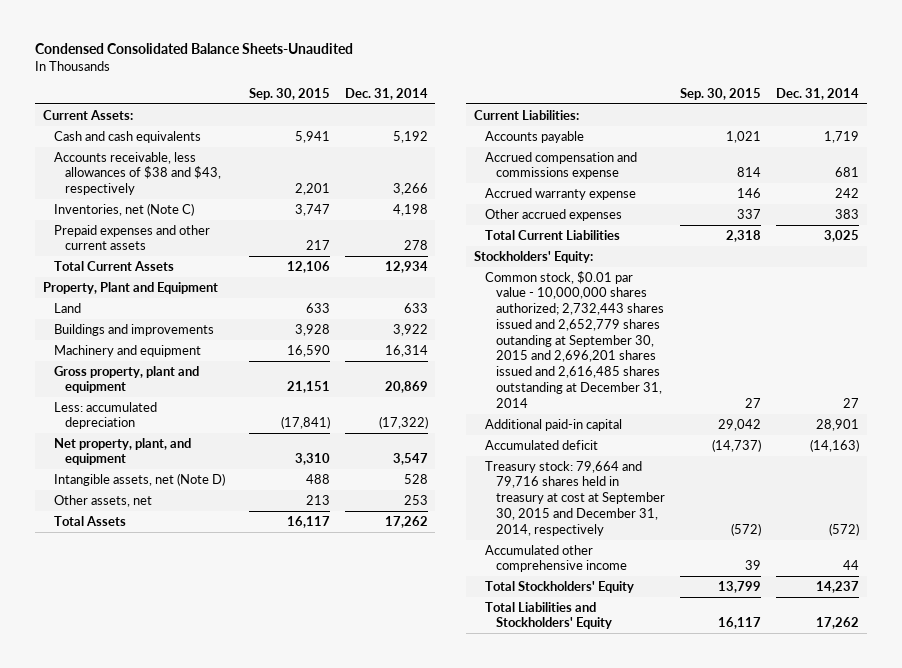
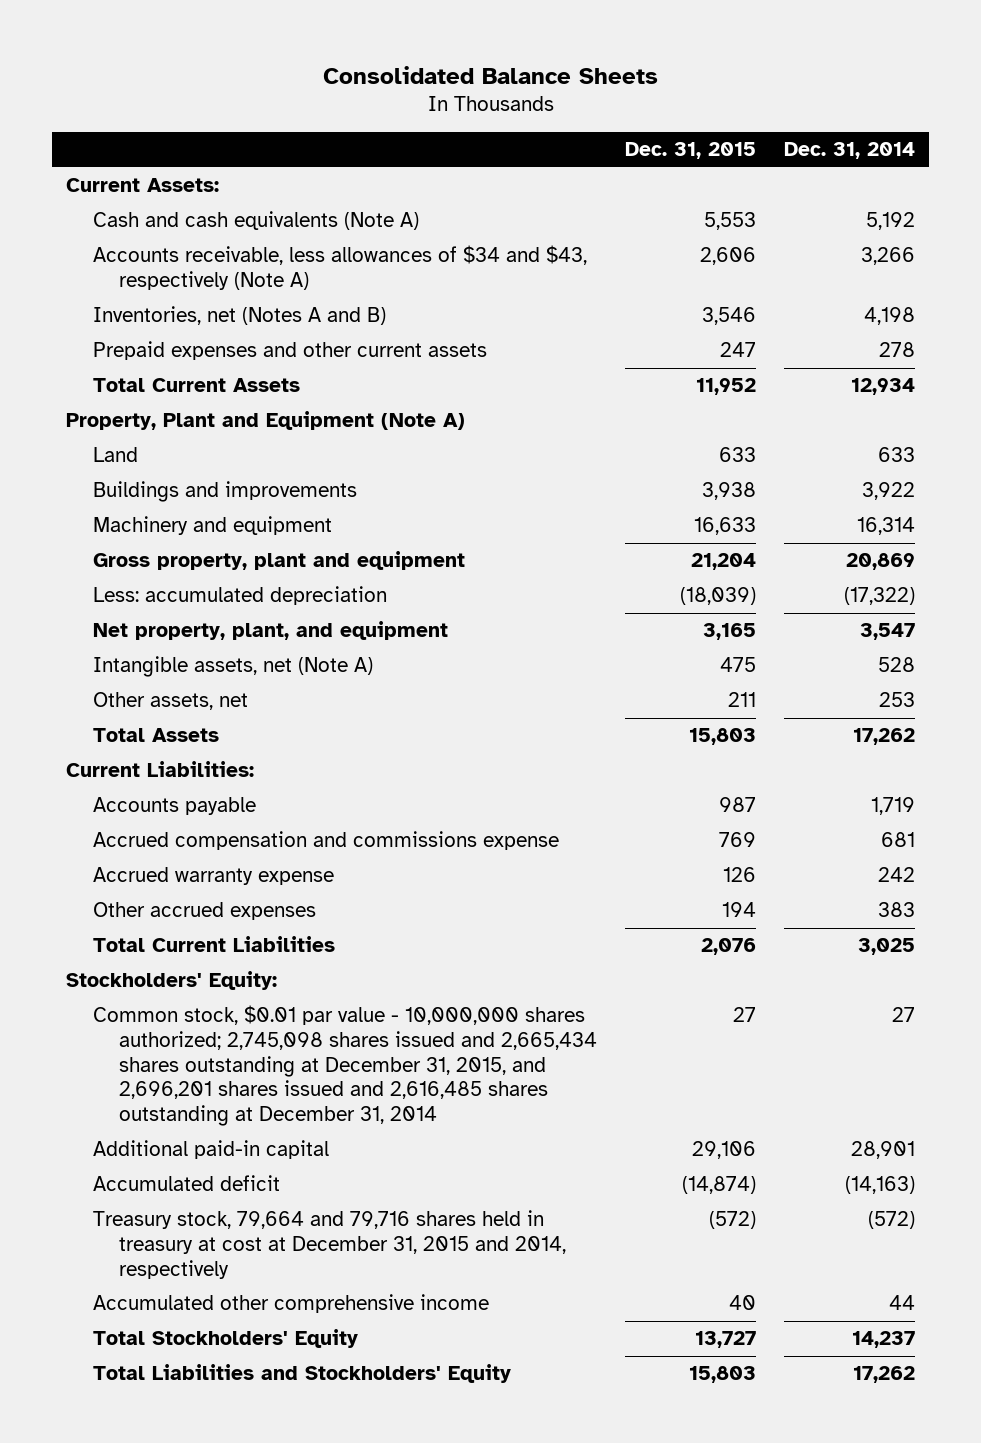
[35,43,354,55] Condensed Consolidated Balance Sheets-Unaudited -> [322,65,658,84] Consolidated Balance Sheets
[248,87,330,100] Sep. 30, 2015 -> none
none -> [624,142,756,160] Dec. 31, 2015
[53,130,201,143] Cash and cash equivalents -> [92,211,419,231] Cash and cash equivalents (Note A)
[53,151,221,196] Accounts receivable, less allowances of $38 and $43, respectively -> [92,245,587,291] Accounts receivable, less allowances of $34 and $43, respectively (Note A)
[53,202,194,216] Inventories, net (Note C) -> [92,306,386,326] Inventories, net (Notes A and B)
[42,281,218,294] Property, Plant and Equipment -> [66,411,466,431] Property, Plant and Equipment (Note A)
[53,472,225,486] Intangible assets, net (Note D) -> [92,656,373,678] Intangible assets, net (Note A)
[484,270,664,408] Common stock, $0.01 par value - 10,000,000 shares authorized; 2,732,443 shares issued and 2,652,779 shares outanding at September 30, 2015 and 2,696,201 shares issued and 2,616,485 shares outstanding at December 31, 2014 -> [92,1005,598,1127] Common stock, $0.01 par value - 10,000,000 shares authorized; 2,745,098 shares issued and 2,665,434 shares outstanding at December 31, 2015, and 2,696,201 shares issued and 2,616,485 shares outstanding at December 31, 2014
[484,460,665,536] Treasury stock: 79,664 and 79,716 shares held in treasury at cost at September 30, 2015 and December 31, 2014, respectively -> [92,1210,567,1279] Treasury stock, 79,664 and 79,716 shares held in treasury at cost at December 31, 2015 and 2014, respectively

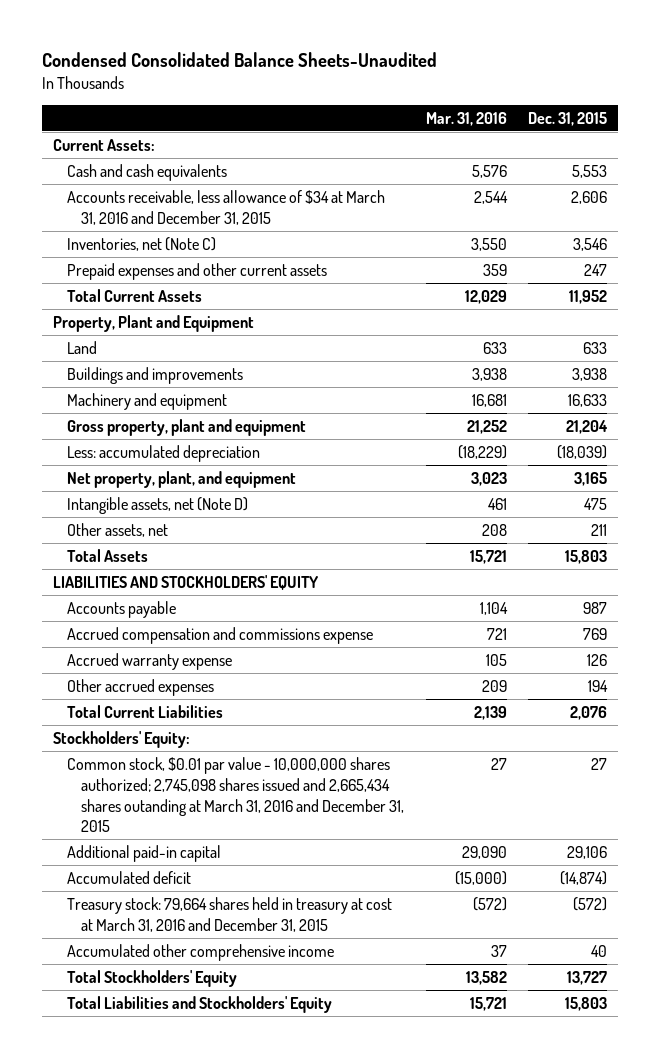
[322,65,658,84] Consolidated Balance Sheets -> [41,51,437,67] Condensed Consolidated Balance Sheets-Unaudited
[783,142,915,160] Dec. 31, 2014 -> none
none -> [425,111,507,126] Mar. 31, 2016
[92,211,419,231] Cash and cash equivalents (Note A) -> [66,163,227,181] Cash and cash equivalents
[92,245,587,291] Accounts receivable, less allowances of $34 and $43, respectively (Note A) -> [66,189,385,225] Accounts receivable, less allowance of $34 at March 31, 2016 and December 31, 2015
[92,306,386,326] Inventories, net (Notes A and B) -> [66,236,216,251] Inventories, net (Note C)
[66,411,466,431] Property, Plant and Equipment (Note A) -> [52,314,254,332] Property, Plant and Equipment
[92,656,373,678] Intangible assets, net (Note A) -> [66,496,248,514] Intangible assets, net (Note D)
[66,761,255,778] Current Liabilities: -> none
none -> [52,574,319,590] LIABILITIES AND STOCKHOLDERS' EQUITY
[92,1005,598,1127] Common stock, $0.01 par value - 10,000,000 shares authorized; 2,745,098 shares issued and 2,665,434 shares outstanding at December 31, 2015, and 2,696,201 shares issued and 2,616,485 shares outstanding at December 31, 2014 -> [66,756,405,833] Common stock, $0.01 par value - 10,000,000 shares authorized; 2,745,098 shares issued and 2,665,434 shares outanding at March 31, 2016 and December 31, 2015
[92,1210,567,1279] Treasury stock, 79,664 and 79,716 shares held in treasury at cost at December 31, 2015 and 2014, respectively -> [66,896,392,932] Treasury stock: 79,664 shares held in treasury at cost at March 31, 2016 and December 31, 2015

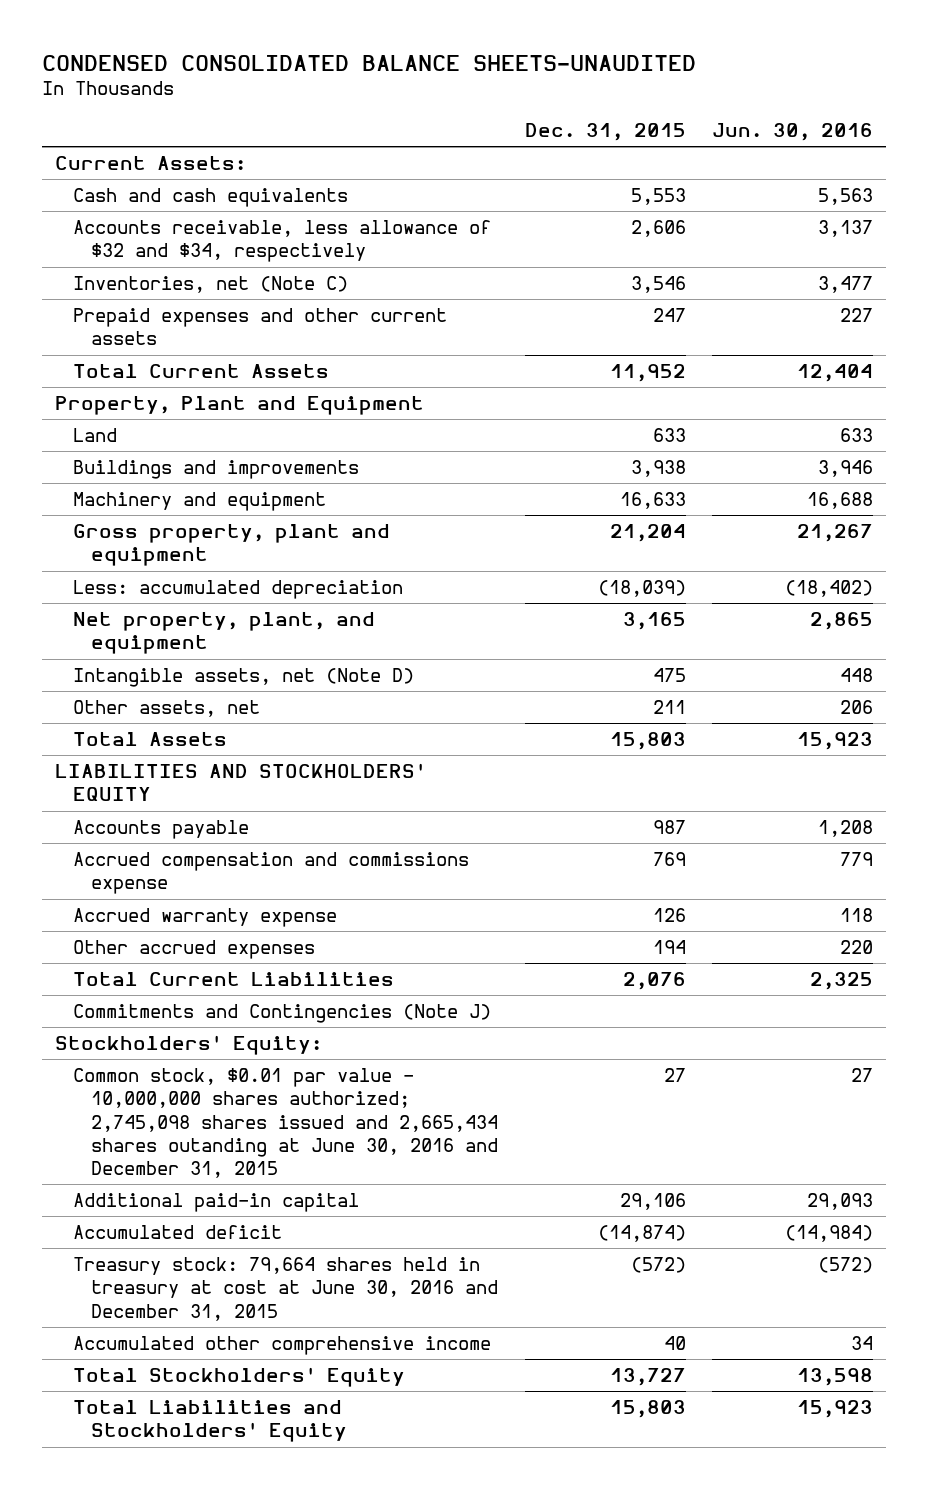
[41,51,437,67] Condensed Consolidated Balance Sheets-Unaudited -> [42,54,697,71] CONDENSED CONSOLIDATED BALANCE SHEETS-UNAUDITED
[425,111,507,126] Mar. 31, 2016 -> none
none -> [711,122,873,141] Jun. 30, 2016
[66,189,385,225] Accounts receivable, less allowance of $34 at March 31, 2016 and December 31, 2015 -> [73,220,492,263] Accounts receivable, less allowance of $32 and $34, respectively
none -> [73,1004,492,1024] Commitments and Contingencies (Note J)
[66,756,405,833] Common stock, $0.01 par value - 10,000,000 shares authorized; 2,745,098 shares issued and 2,665,434 shares outanding at March 31, 2016 and December 31, 2015 -> [73,1068,499,1179] Common stock, $0.01 par value - 10,000,000 shares authorized; 2,745,098 shares issued and 2,665,434 shares outanding at June 30, 2016 and December 31, 2015
[66,896,392,932] Treasury stock: 79,664 shares held in treasury at cost at March 31, 2016 and December 31, 2015 -> [73,1257,499,1321] Treasury stock: 79,664 shares held in treasury at cost at June 30, 2016 and December 31, 2015

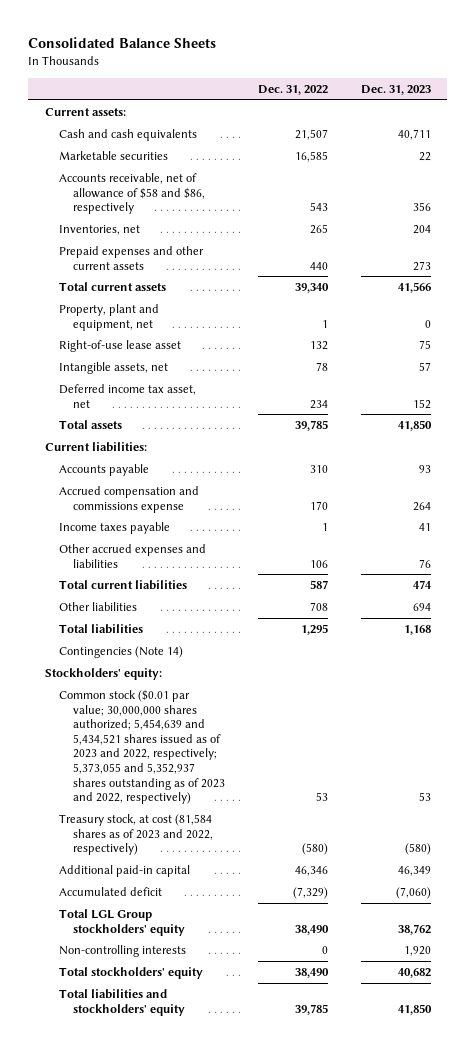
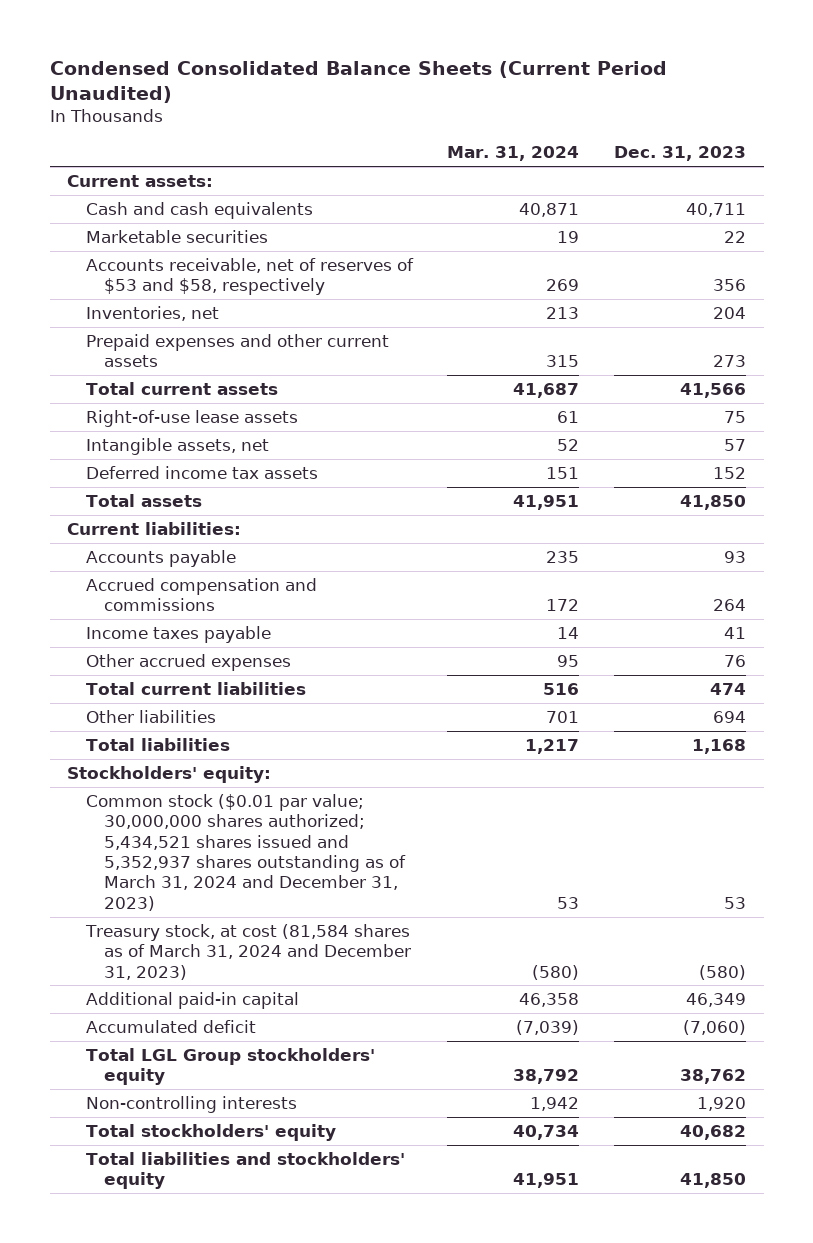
[28,37,217,49] Consolidated Balance Sheets -> [49,61,667,104] Condensed Consolidated Balance Sheets (Current Period Unaudited)
[257,84,328,95] Dec. 31, 2022 -> none
none -> [447,146,580,162] Mar. 31, 2024
[58,173,205,215] Accounts receivable, net of allowance of $58 and $86, respectively -> [85,257,414,296] Accounts receivable, net of reserves of $53 and $58, respectively
[58,304,159,331] Property, plant and equipment, net -> none
[58,340,181,353] Right-of-use lease asset -> [85,409,298,427] Right-of-use lease assets
[58,384,196,408] Deferred income tax asset, net -> [85,465,318,479] Deferred income tax assets
[58,486,199,513] Accrued compensation and commissions expense -> [85,577,317,612] Accrued compensation and commissions
[58,544,206,568] Other accrued expenses and liabilities -> [85,653,291,671] Other accrued expenses
[58,646,183,659] Contingencies (Note 14) -> none
[58,690,225,805] Common stock ($0.01 par value; 30,000,000 shares authorized; 5,454,639 and 5,434,521 shares issued as of 2023 and 2022, respectively; 5,373,055 and 5,352,937 shares outstanding as of 2023 and 2022, respectively) -> [85,793,407,911] Common stock ($0.01 par value; 30,000,000 shares authorized; 5,434,521 shares issued and 5,352,937 shares outstanding as of March 31, 2024 and December 31, 2023)
[58,814,213,856] Treasury stock, at cost (81,584 shares as of 2023 and 2022, respectively) -> [84,923,412,980] Treasury stock, at cost (81,584 shares as of March 31, 2024 and December 31, 2023)

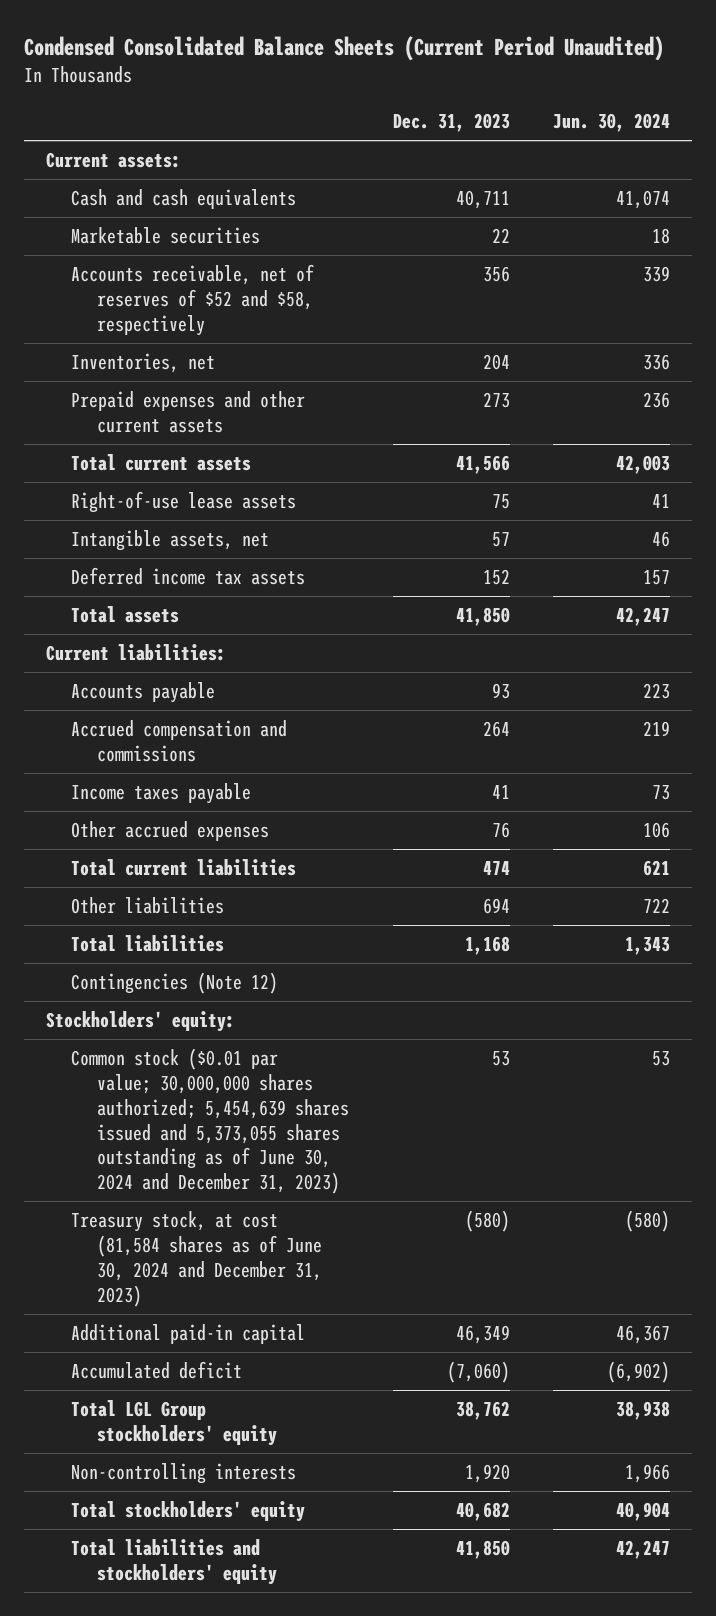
[447,146,580,162] Mar. 31, 2024 -> none
none -> [553,113,671,133] Jun. 30, 2024
[85,257,414,296] Accounts receivable, net of reserves of $53 and $58, respectively -> [71,264,315,336] Accounts receivable, net of reserves of $52 and $58, respectively
none -> [71,972,279,995] Contingencies (Note 12)
[85,793,407,911] Common stock ($0.01 par value; 30,000,000 shares authorized; 5,434,521 shares issued and 5,352,937 shares outstanding as of March 31, 2024 and December 31, 2023) -> [71,1048,350,1195] Common stock ($0.01 par value; 30,000,000 shares authorized; 5,454,639 shares issued and 5,373,055 shares outstanding as of June 30, 2024 and December 31, 2023)
[84,923,412,980] Treasury stock, at cost (81,584 shares as of March 31, 2024 and December 31, 2023) -> [71,1211,323,1307] Treasury stock, at cost (81,584 shares as of June 30, 2024 and December 31, 2023)

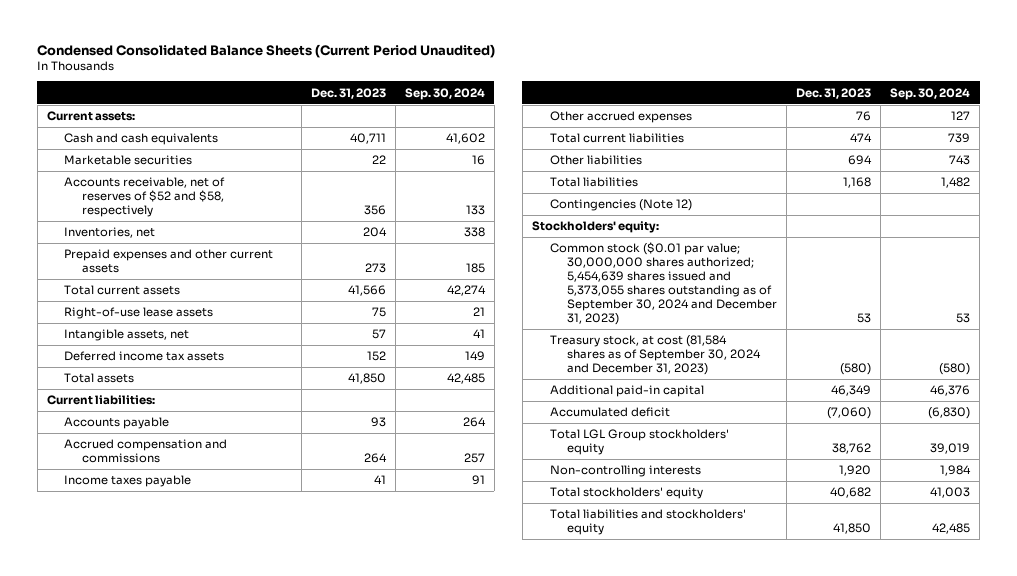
[553,113,671,133] Jun. 30, 2024 -> none
none -> [404,87,485,100] Sep. 30, 2024
[71,1048,350,1195] Common stock ($0.01 par value; 30,000,000 shares authorized; 5,454,639 shares issued and 5,373,055 shares outstanding as of June 30, 2024 and December 31, 2023) -> [549,242,778,326] Common stock ($0.01 par value; 30,000,000 shares authorized; 5,454,639 shares issued and 5,373,055 shares outstanding as of September 30, 2024 and December 31, 2023)
[71,1211,323,1307] Treasury stock, at cost (81,584 shares as of June 30, 2024 and December 31, 2023) -> [549,335,762,376] Treasury stock, at cost (81,584 shares as of September 30, 2024 and December 31, 2023)

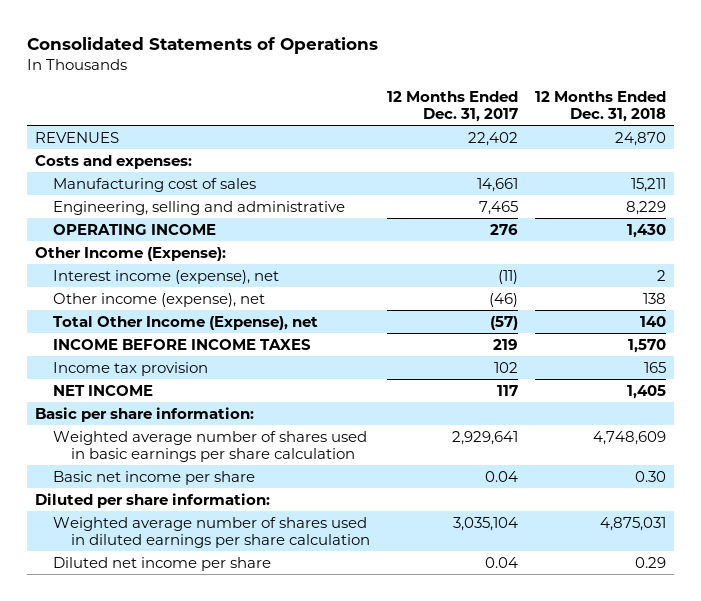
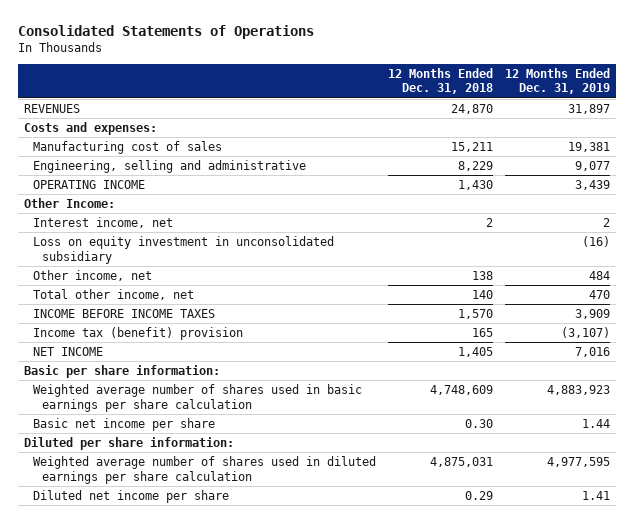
[387,90,519,122] 12 Months Ended Dec. 31, 2017 -> none
none -> [505,67,611,95] 12 Months Ended Dec. 31, 2019
[35,246,227,261] Other Income (Expense): -> [23,197,115,208] Other Income:
[53,269,280,284] Interest income (expense), net -> [32,216,173,228] Interest income, net
none -> [32,235,334,264] Loss on equity investment in unconsolidated subsidiary
[53,292,266,307] Other income (expense), net -> [32,269,152,281] Other income, net
[53,315,319,330] Total Other Income (Expense), net -> [32,288,194,300] Total other income, net
[53,361,209,376] Income tax provision -> [32,326,243,340] Income tax (benefit) provision

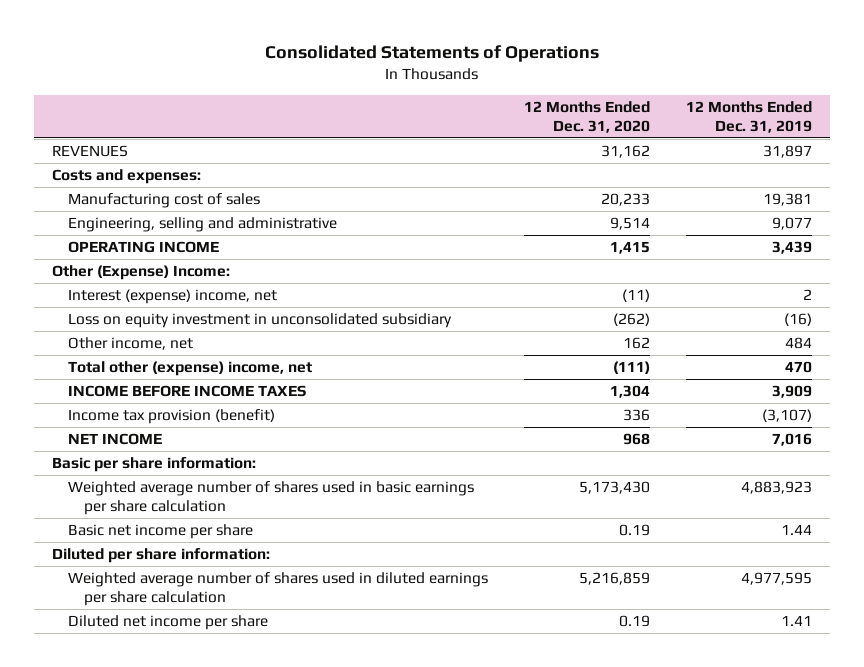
[387,67,493,95] 12 Months Ended Dec. 31, 2018 -> none
none -> [523,101,650,134] 12 Months Ended Dec. 31, 2020
[23,197,115,208] Other Income: -> [51,265,230,281] Other (Expense) Income:
[32,216,173,228] Interest income, net -> [67,289,277,305] Interest (expense) income, net
[32,288,194,300] Total other income, net -> [67,361,312,377] Total other (expense) income, net
[32,326,243,340] Income tax (benefit) provision -> [67,409,275,425] Income tax provision (benefit)

